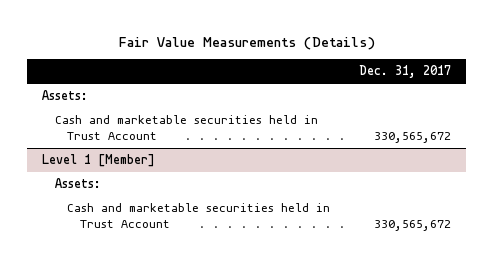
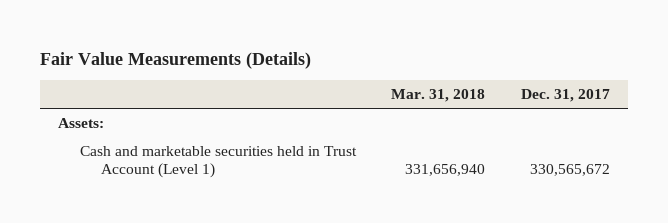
none -> [391,89,486,103] Mar. 31, 2018
[41,154,155,168] Level 1 [Member] -> none
[54,178,101,189] Assets: -> none
[67,203,331,228] Cash and marketable securities held in Trust Account -> none
[54,115,318,140] Cash and marketable securities held in Trust Account -> [79,146,357,179] Cash and marketable securities held in Trust Account (Level 1)

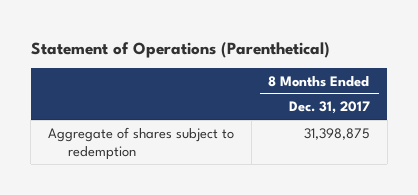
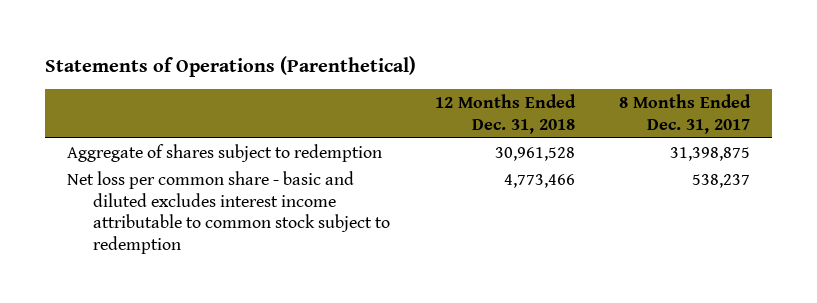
[30,41,330,58] Statement of Operations (Parenthetical) -> [44,55,416,77] Statements of Operations (Parenthetical)
none -> [434,93,576,134] 12 Months Ended Dec. 31, 2018
none -> [67,170,391,255] Net loss per common share - basic and diluted excludes interest income attributable to common stock subject to redemption

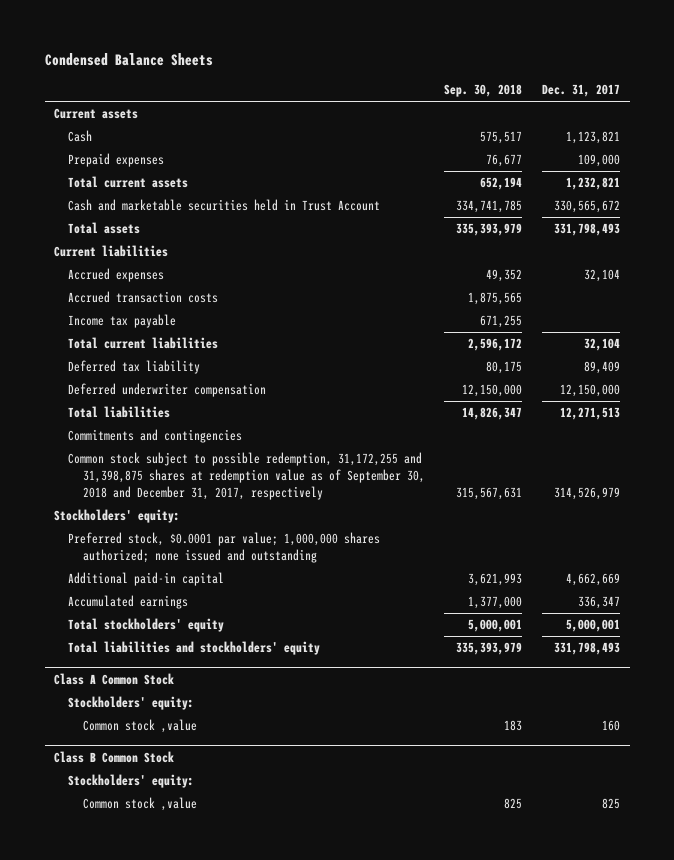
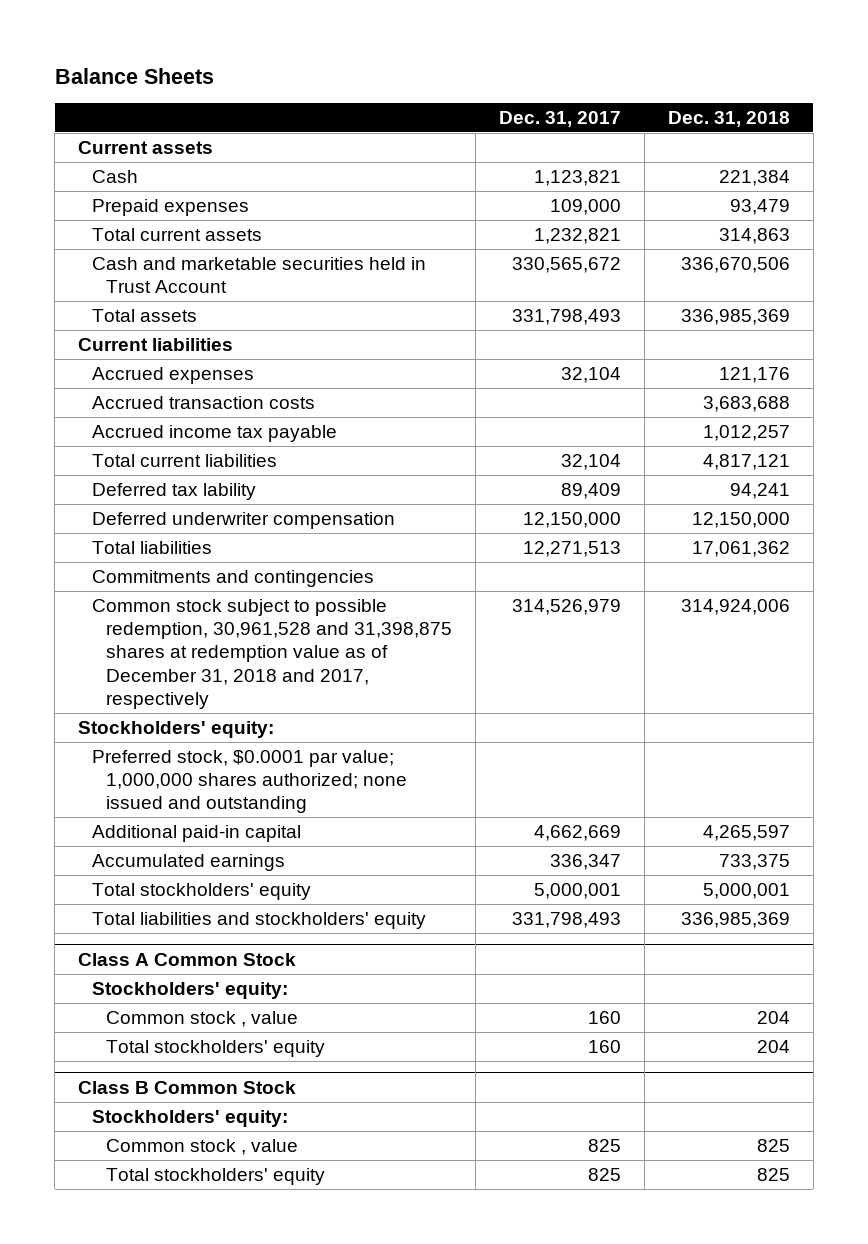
[44,52,213,66] Condensed Balance Sheets -> [54,68,214,85] Balance Sheets
[444,84,523,98] Sep. 30, 2018 -> none
none -> [667,110,790,127] Dec. 31, 2018
[68,314,177,329] Income tax payable -> [91,425,337,443] Accrued income tax payable
[68,360,201,375] Deferred tax liability -> [91,483,256,501] Deferred tax lability
[68,452,425,500] Common stock subject to possible redemption, 31,172,255 and 31,398,875 shares at redemption value as of September 30, 2018 and December 31, 2017, respectively -> [91,599,452,709] Common stock subject to possible redemption, 30,961,528 and 31,398,875 shares at redemption value as of December 31, 2018 and 2017, respectively
[82,719,197,734] Common stock ,value -> [105,1011,298,1028] Common stock , value
none -> [105,1040,325,1058] Total stockholders' equity
[82,797,197,812] Common stock ,value -> [105,1139,298,1156] Common stock , value
none -> [105,1168,325,1186] Total stockholders' equity

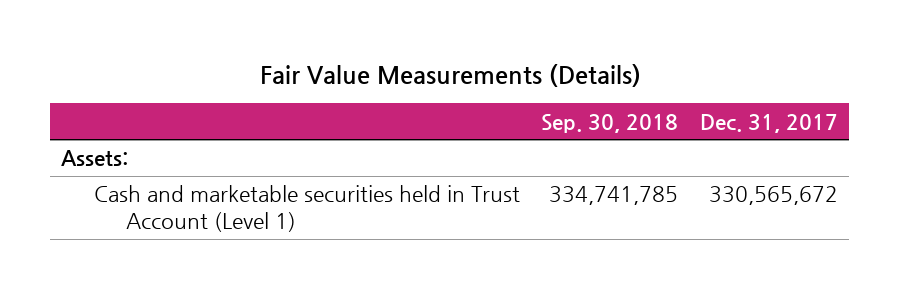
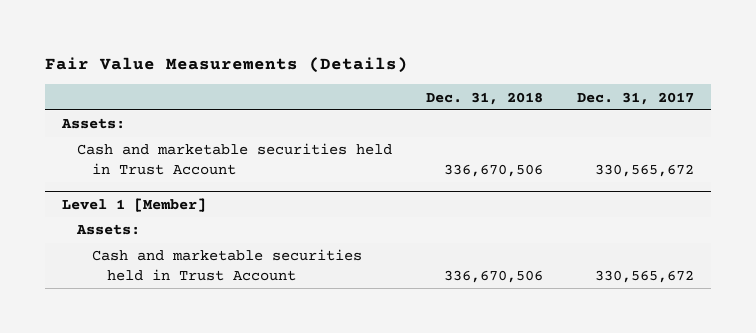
[541,113,679,133] Sep. 30, 2018 -> none
none -> [426,91,544,105] Dec. 31, 2018
[93,185,520,233] Cash and marketable securities held in Trust Account (Level 1) -> [77,143,393,175] Cash and marketable securities held in Trust Account
none -> [62,197,207,212] Level 1 [Member]
none -> [76,224,141,236] Assets:
none -> [92,249,363,281] Cash and marketable securities held in Trust Account

